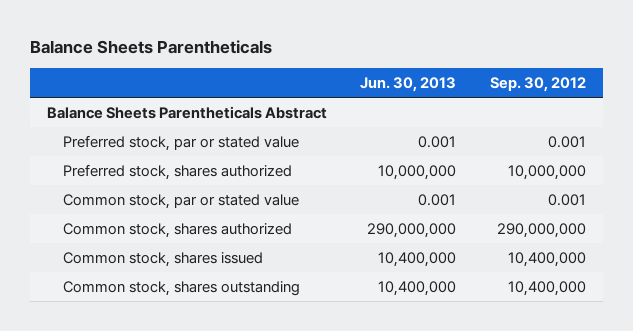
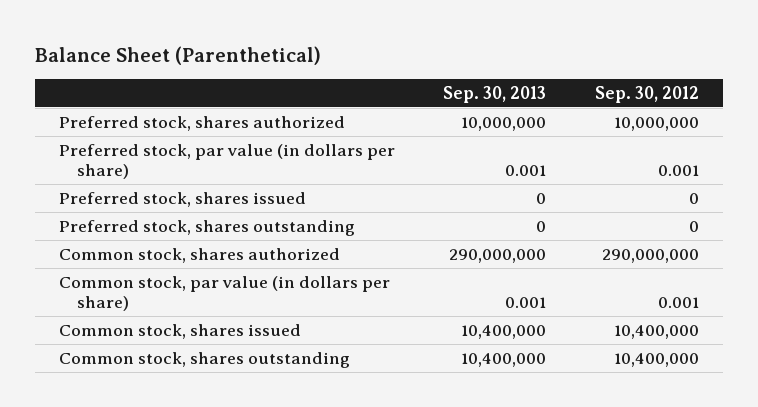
[30,40,273,55] Balance Sheets Parentheticals -> [34,45,321,65] Balance Sheet (Parenthetical)
[360,76,457,92] Jun. 30, 2013 -> none
none -> [443,86,547,104] Sep. 30, 2013
[46,105,327,119] Balance Sheets Parentheticals Abstract -> none
[63,134,300,151] Preferred stock, par or stated value -> none
[63,193,300,209] Common stock, par or stated value -> none
none -> [58,143,395,180] Preferred stock, par value (in dollars per share)
none -> [58,191,306,207] Preferred stock, shares issued
none -> [58,219,355,236] Preferred stock, shares outstanding
none -> [58,275,390,312] Common stock, par value (in dollars per share)

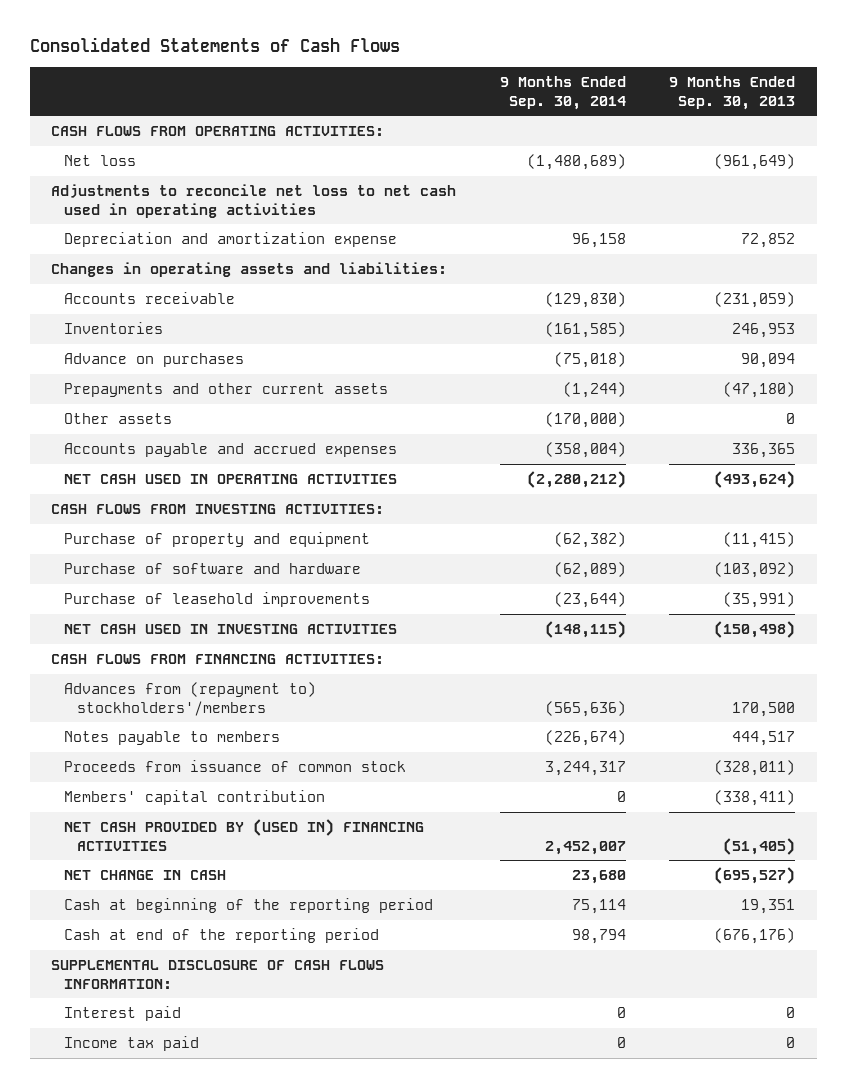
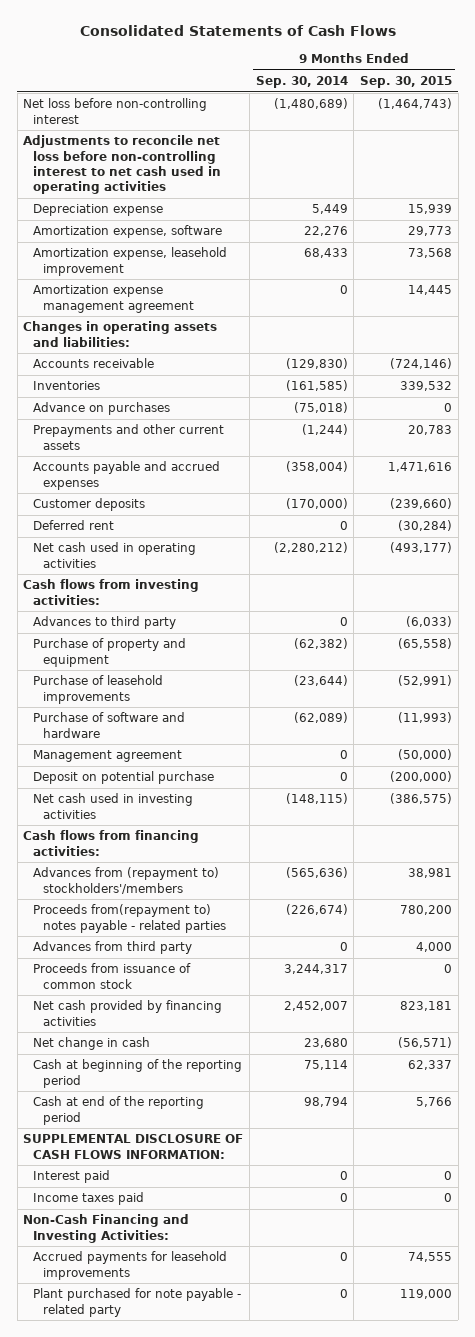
[669,75,796,110] 9 Months Ended Sep. 30, 2013 -> none
none -> [359,76,452,89] Sep. 30, 2015
[51,126,385,137] CASH FLOWS FROM OPERATING ACTIVITIES: -> none
[64,155,137,167] Net loss -> [23,98,208,124] Net loss before non-controlling interest
[51,184,457,218] Adjustments to reconcile net loss to net cash used in operating activities -> [23,135,222,195] Adjustments to reconcile net loss before non-controlling interest to net cash used in operating activities
[64,232,398,248] Depreciation and amortization expense -> [33,204,164,217] Depreciation expense
[571,233,626,249] 96,158 -> [311,204,348,215] 5,449
none -> [33,225,223,239] Amortization expense, software
none -> [33,247,228,276] Amortization expense, leasehold improvement
none -> [33,285,195,313] Amortization expense management agreement
[64,413,173,425] Other assets -> none
none -> [33,498,146,512] Customer deposits
none -> [33,520,115,531] Deferred rent
[64,474,398,485] NET CASH USED IN OPERATING ACTIVITIES -> [33,542,197,568] Net cash used in operating activities
[51,504,385,515] CASH FLOWS FROM INVESTING ACTIVITIES: -> [23,579,200,605] Cash flows from investing activities:
none -> [33,616,177,630] Advances to third party
[64,563,362,575] Purchase of software and hardware -> [33,712,186,738] Purchase of software and hardware
none -> [33,750,183,763] Management agreement
none -> [33,771,215,785] Deposit on potential purchase
[64,624,398,635] NET CASH USED IN INVESTING ACTIVITIES -> [33,793,194,819] Net cash used in investing activities
[51,654,385,665] CASH FLOWS FROM FINANCING ACTIVITIES: -> [23,830,200,856] Cash flows from financing activities:
[64,731,281,746] Notes payable to members -> [33,904,227,933] Proceeds from(repayment to) notes payable - related parties
none -> [33,941,193,955] Advances from third party
[64,790,326,806] Members' capital contribution -> none
[64,819,425,851] NET CASH PROVIDED BY (USED IN) FINANCING ACTIVITIES -> [33,1000,223,1026] Net cash provided by financing activities
[64,870,227,881] NET CHANGE IN CASH -> [33,1037,151,1051] Net change in cash
[64,1036,200,1052] Income tax paid -> [33,1192,145,1206] Income taxes paid
none -> [23,1214,190,1243] Non-Cash Financing and Investing Activities:
none -> [33,1251,228,1280] Accrued payments for leasehold improvements
none -> [33,1288,242,1317] Plant purchased for note payable - related party

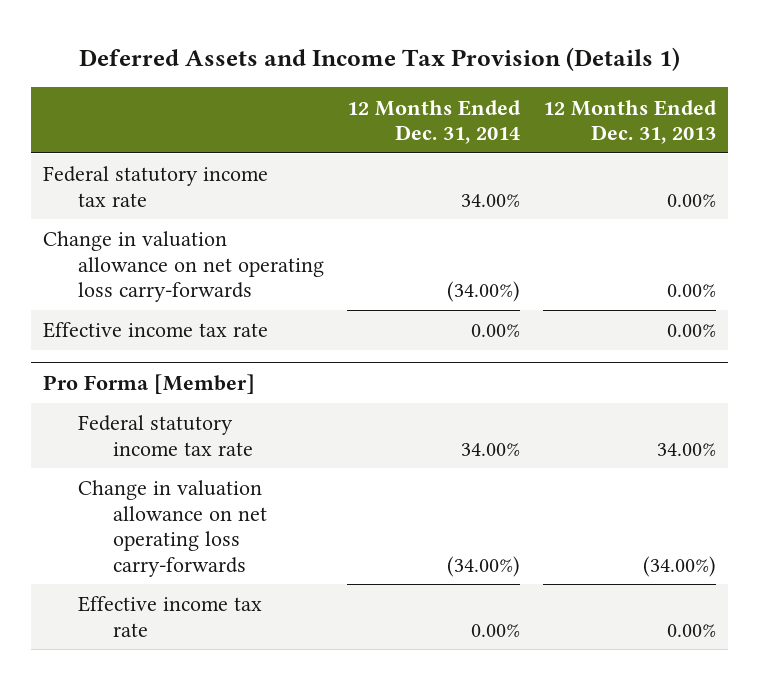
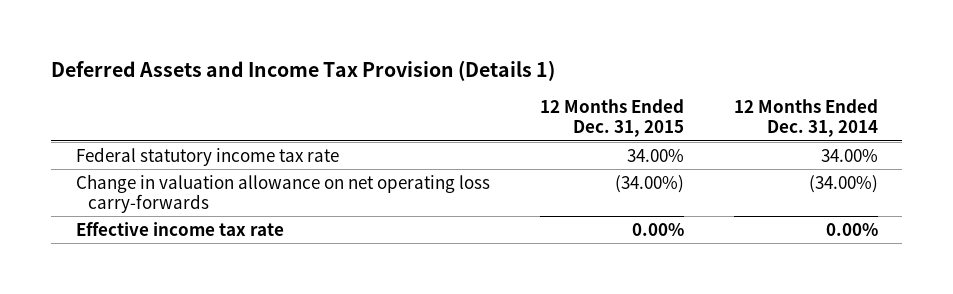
[543,99,718,145] 12 Months Ended Dec. 31, 2013 -> none
none -> [539,99,684,138] 12 Months Ended Dec. 31, 2015
[43,373,256,394] Pro Forma [Member] -> none
[77,415,253,456] Federal statutory income tax rate -> none
[77,480,267,577] Change in valuation allowance on net operating loss carry-forwards -> none
[77,596,262,637] Effective income tax rate -> none

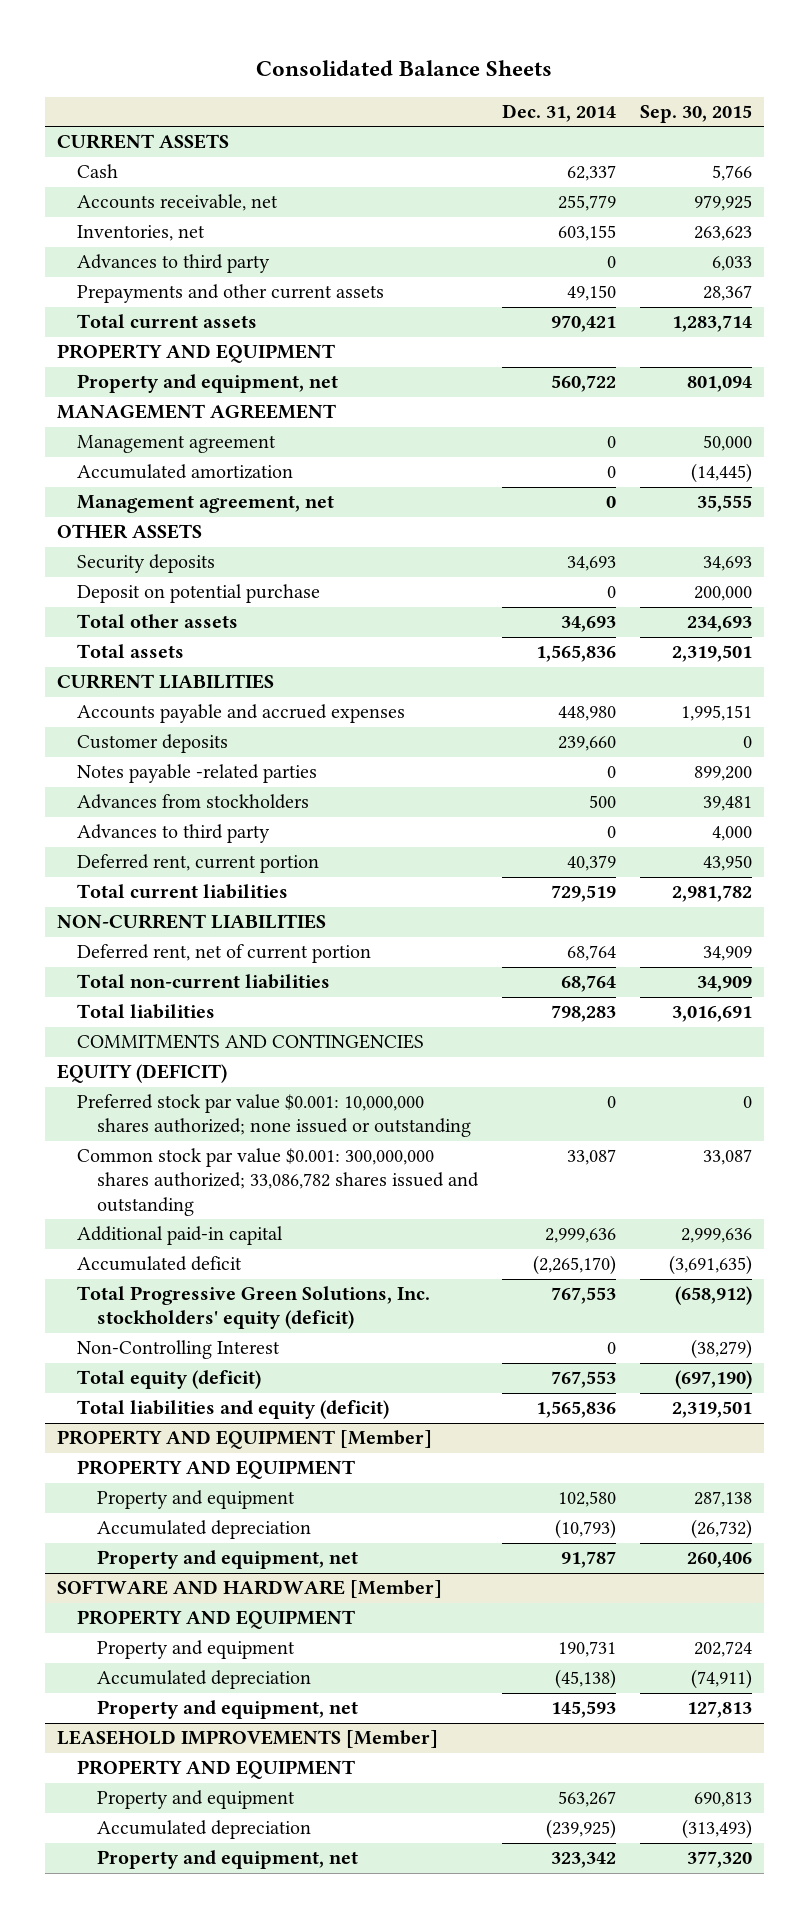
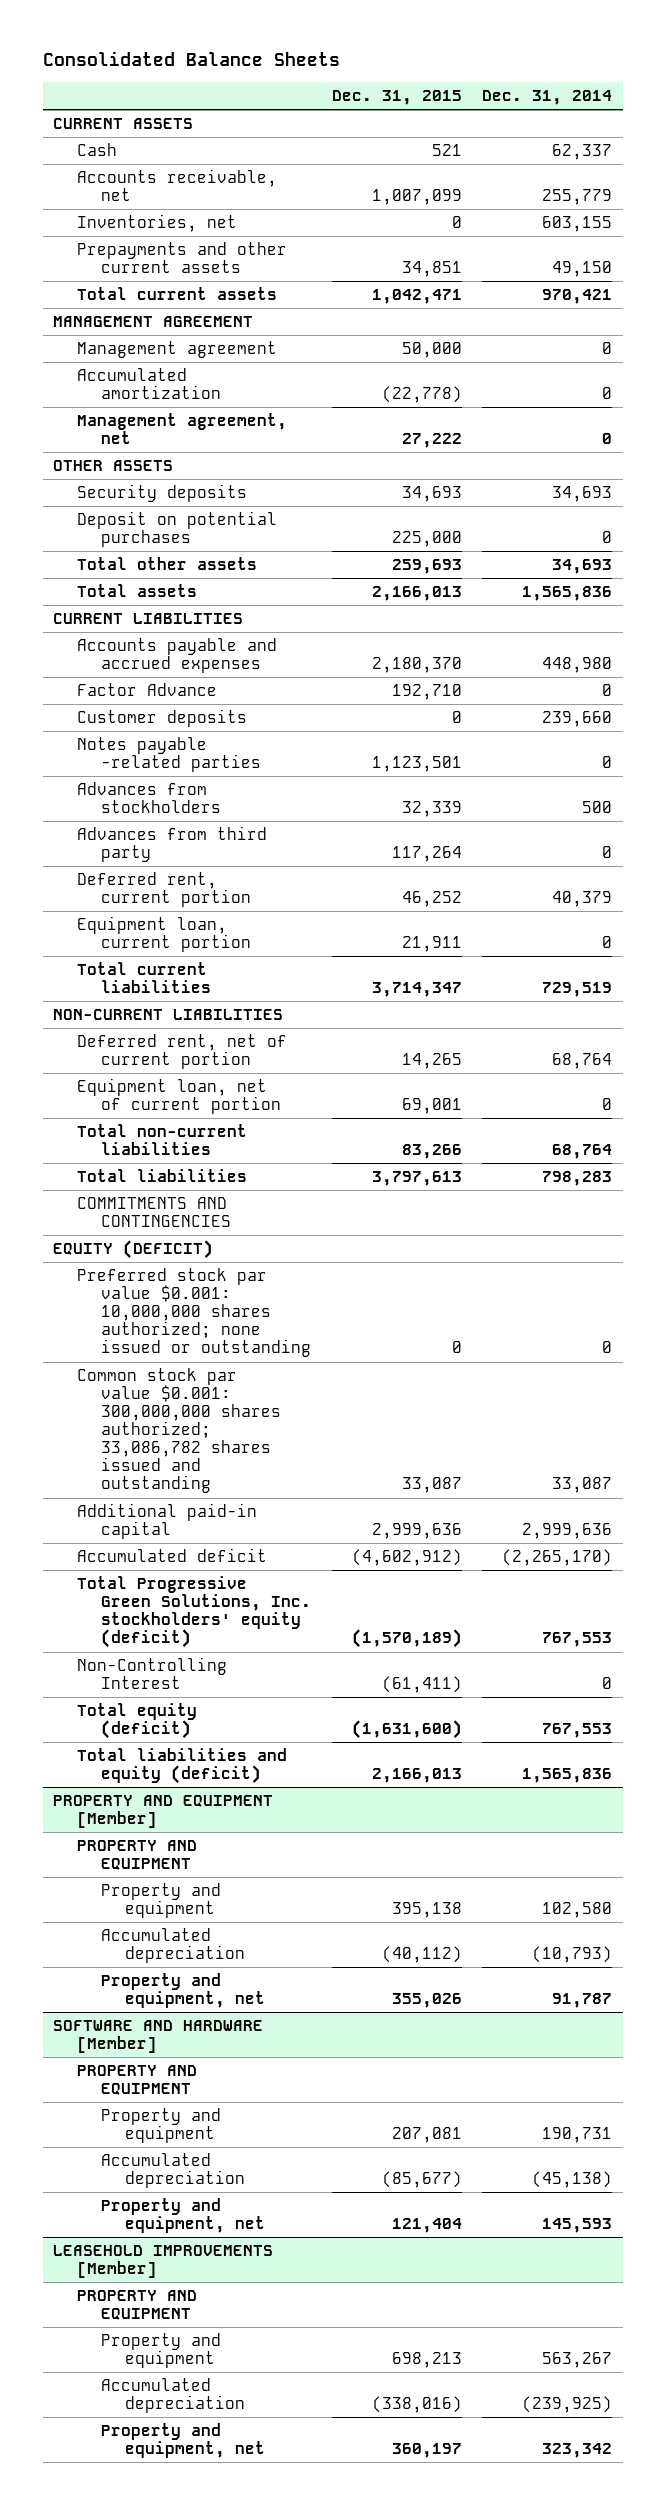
[639,104,752,123] Sep. 30, 2015 -> none
none -> [331,89,462,105] Dec. 31, 2015
[76,254,270,274] Advances to third party -> none
[57,344,336,364] PROPERTY AND EQUIPMENT -> none
[76,374,338,394] Property and equipment, net -> none
[76,584,320,604] Deposit on potential purchase -> [76,511,277,548] Deposit on potential purchases
none -> [76,683,217,697] Factor Advance
[76,824,270,844] Advances to third party -> [76,826,267,863] Advances from third party
none -> [76,916,251,953] Equipment loan, current portion
none -> [76,1078,281,1115] Equipment loan, net of current portion

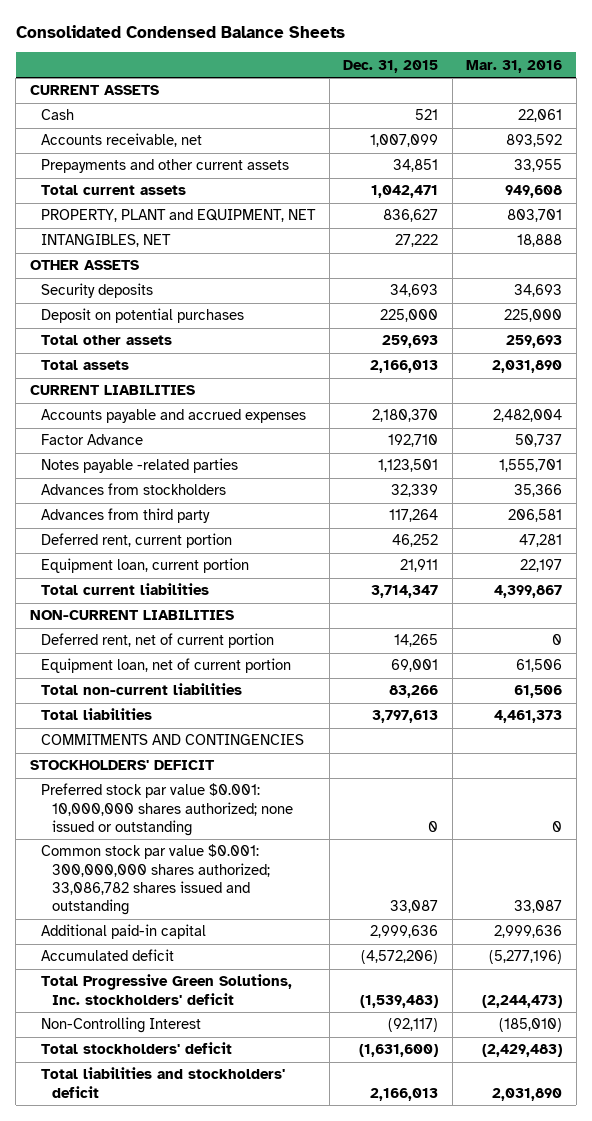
[42,51,340,67] Consolidated Balance Sheets -> [15,25,345,39] Consolidated Condensed Balance Sheets
[482,89,613,105] Dec. 31, 2014 -> none
none -> [466,59,563,73] Mar. 31, 2016
[76,214,237,233] Inventories, net -> none
[52,316,253,328] MANAGEMENT AGREEMENT -> none
[76,341,277,359] Management agreement -> none
[76,368,221,400] Accumulated amortization -> none
none -> [41,209,317,223] PROPERTY, PLANT and EQUIPMENT, NET
[76,413,287,445] Management agreement, net -> [41,234,172,248] INTANGIBLES, NET
[76,709,247,728] Customer deposits -> none
[52,1240,213,1260] EQUITY (DEFICIT) -> [30,760,216,771] STOCKHOLDERS' DEFICIT
[52,1795,273,1829] PROPERTY AND EQUIPMENT [Member] -> none
[76,1840,197,1871] PROPERTY AND EQUIPMENT -> none
[100,1883,221,1919] Property and equipment -> none
[100,1928,245,1964] Accumulated depreciation -> none
[100,1973,265,2009] Property and equipment, net -> none
[52,2020,263,2054] SOFTWARE AND HARDWARE [Member] -> none
[76,2065,197,2096] PROPERTY AND EQUIPMENT -> none
[100,2108,221,2144] Property and equipment -> none
[100,2153,245,2189] Accumulated depreciation -> none
[100,2198,265,2234] Property and equipment, net -> none
[52,2245,273,2279] LEASEHOLD IMPROVEMENTS [Member] -> none
[76,2290,197,2321] PROPERTY AND EQUIPMENT -> none
[100,2333,221,2369] Property and equipment -> none
[100,2378,245,2414] Accumulated depreciation -> none
[100,2423,265,2459] Property and equipment, net -> none
[351,1549,462,1567] (4,602,912) -> [361,950,439,965] (4,572,206)
[76,1576,311,1649] Total Progressive Green Solutions, Inc. stockholders' equity (deficit) -> [41,974,293,1005] Total Progressive Green Solutions, Inc. stockholders' deficit
[351,1629,462,1649] (1,570,189) -> [360,994,439,1008] (1,539,483)
[381,1676,462,1694] (61,411) -> [388,1018,439,1033] (92,117)
[76,1703,197,1740] Total equity (deficit) -> [41,1042,233,1055] Total stockholders' deficit
[76,1748,287,1785] Total liabilities and equity (deficit) -> [41,1067,286,1098] Total liabilities and stockholders' deficit

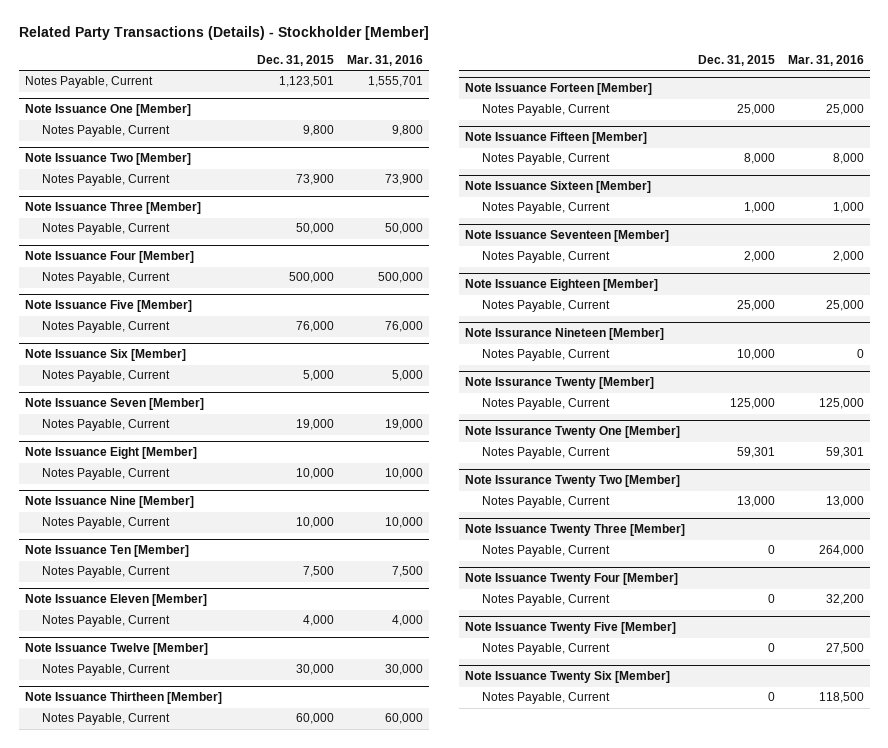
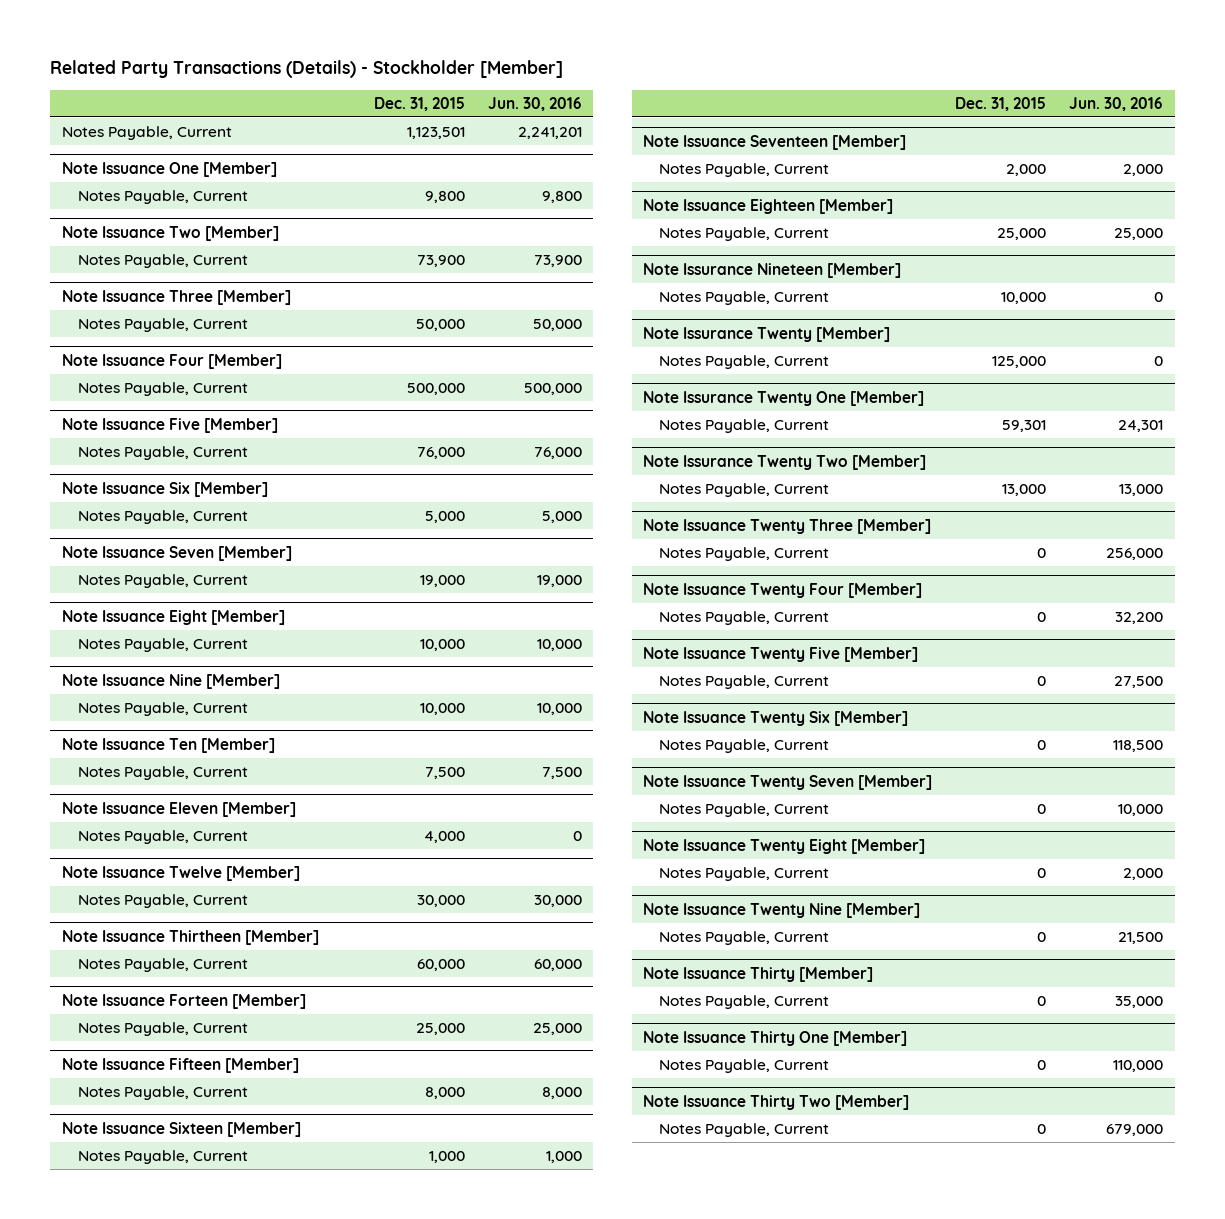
[346,54,423,66] Mar. 31, 2016 -> none
none -> [487,96,582,111] Jun. 30, 2016
none -> [643,774,933,790] Note Issuance Twenty Seven [Member]
none -> [659,803,830,818] Notes Payable, Current
none -> [643,838,926,854] Note Issuance Twenty Eight [Member]
none -> [659,867,830,882] Notes Payable, Current
none -> [643,902,921,918] Note Issuance Twenty Nine [Member]
none -> [659,931,830,946] Notes Payable, Current
none -> [643,966,874,982] Note Issuance Thirty [Member]
none -> [659,995,830,1010] Notes Payable, Current
none -> [643,1030,908,1046] Note Issuance Thirty One [Member]
none -> [659,1059,830,1074] Notes Payable, Current
none -> [643,1094,910,1110] Note Issuance Thirty Two [Member]
none -> [659,1123,830,1138] Notes Payable, Current

